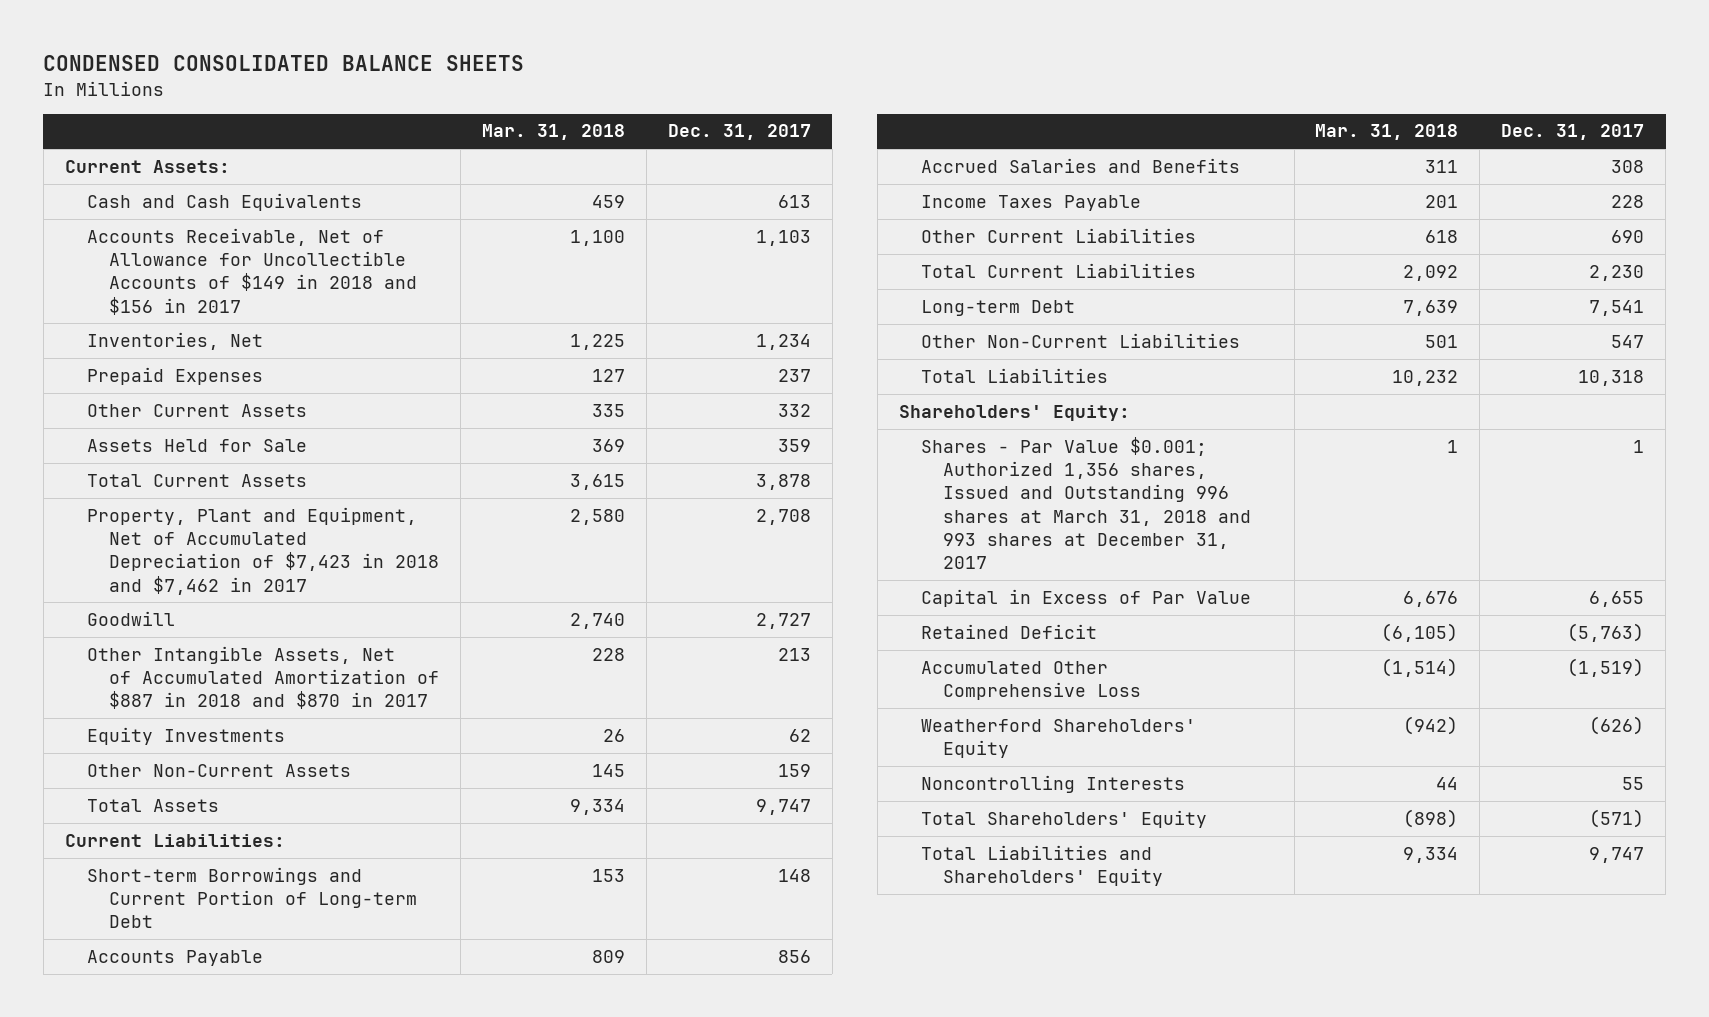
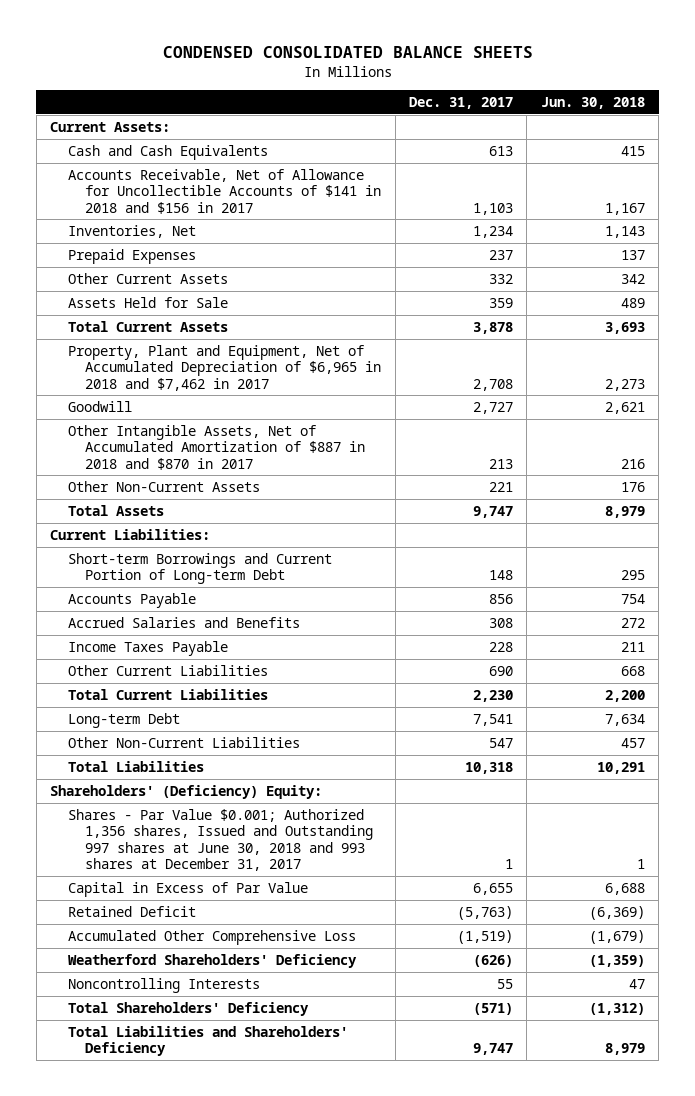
[481,124,625,141] Mar. 31, 2018 -> none
none -> [540,97,645,110] Jun. 30, 2018
[86,227,417,315] Accounts Receivable, Net of Allowance for Uncollectible Accounts of $149 in 2018 and $156 in 2017 -> [67,168,382,214] Accounts Receivable, Net of Allowance for Uncollectible Accounts of $141 in 2018 and $156 in 2017
[86,506,439,595] Property, Plant and Equipment, Net of Accumulated Depreciation of $7,423 in 2018 and $7,462 in 2017 -> [67,344,382,391] Property, Plant and Equipment, Net of Accumulated Depreciation of $6,965 in 2018 and $7,462 in 2017
[86,726,285,745] Equity Investments -> none
[777,763,811,777] 159 -> [489,481,514,492] 221
[898,404,1130,421] Shareholders' Equity: -> [50,784,323,799] Shareholders' (Deficiency) Equity:
[920,436,1251,570] Shares - Par Value $0.001; Authorized 1,356 shares, Issued and Outstanding 996 shares at March 31, 2018 and 993 shares at December 31, 2017 -> [67,808,374,871] Shares - Par Value $0.001; Authorized 1,356 shares, Issued and Outstanding 997 shares at June 30, 2018 and 993 shares at December 31, 2017
[920,718,1196,759] Weatherford Shareholders' Equity -> [67,953,357,968] Weatherford Shareholders' Deficiency
[920,809,1207,828] Total Shareholders' Equity -> [67,1001,309,1016] Total Shareholders' Deficiency
[920,844,1163,887] Total Liabilities and Shareholders' Equity -> [67,1025,348,1057] Total Liabilities and Shareholders' Deficiency

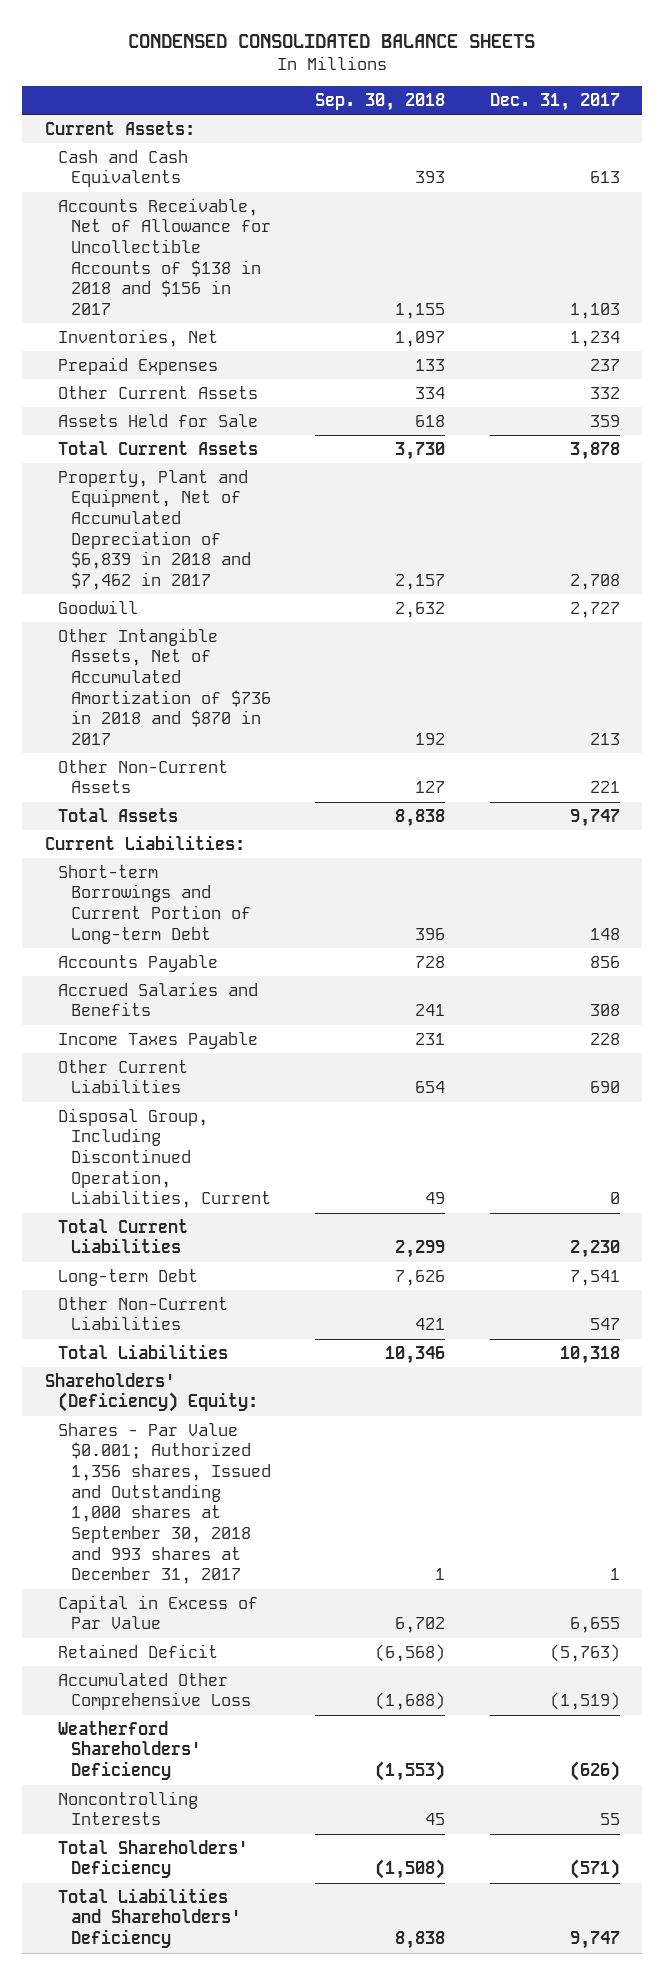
[540,97,645,110] Jun. 30, 2018 -> none
none -> [315,92,446,111] Sep. 30, 2018
[67,168,382,214] Accounts Receivable, Net of Allowance for Uncollectible Accounts of $141 in 2018 and $156 in 2017 -> [57,197,271,316] Accounts Receivable, Net of Allowance for Uncollectible Accounts of $138 in 2018 and $156 in 2017
[67,344,382,391] Property, Plant and Equipment, Net of Accumulated Depreciation of $6,965 in 2018 and $7,462 in 2017 -> [57,469,251,591] Property, Plant and Equipment, Net of Accumulated Depreciation of $6,839 in 2018 and $7,462 in 2017
[67,424,366,470] Other Intangible Assets, Net of Accumulated Amortization of $887 in 2018 and $870 in 2017 -> [57,627,271,746] Other Intangible Assets, Net of Accumulated Amortization of $736 in 2018 and $870 in 2017
none -> [57,1107,271,1209] Disposal Group, Including Discontinued Operation, Liabilities, Current
[67,808,374,871] Shares - Par Value $0.001; Authorized 1,356 shares, Issued and Outstanding 997 shares at June 30, 2018 and 993 shares at December 31, 2017 -> [57,1422,271,1585] Shares - Par Value $0.001; Authorized 1,356 shares, Issued and Outstanding 1,000 shares at September 30, 2018 and 993 shares at December 31, 2017

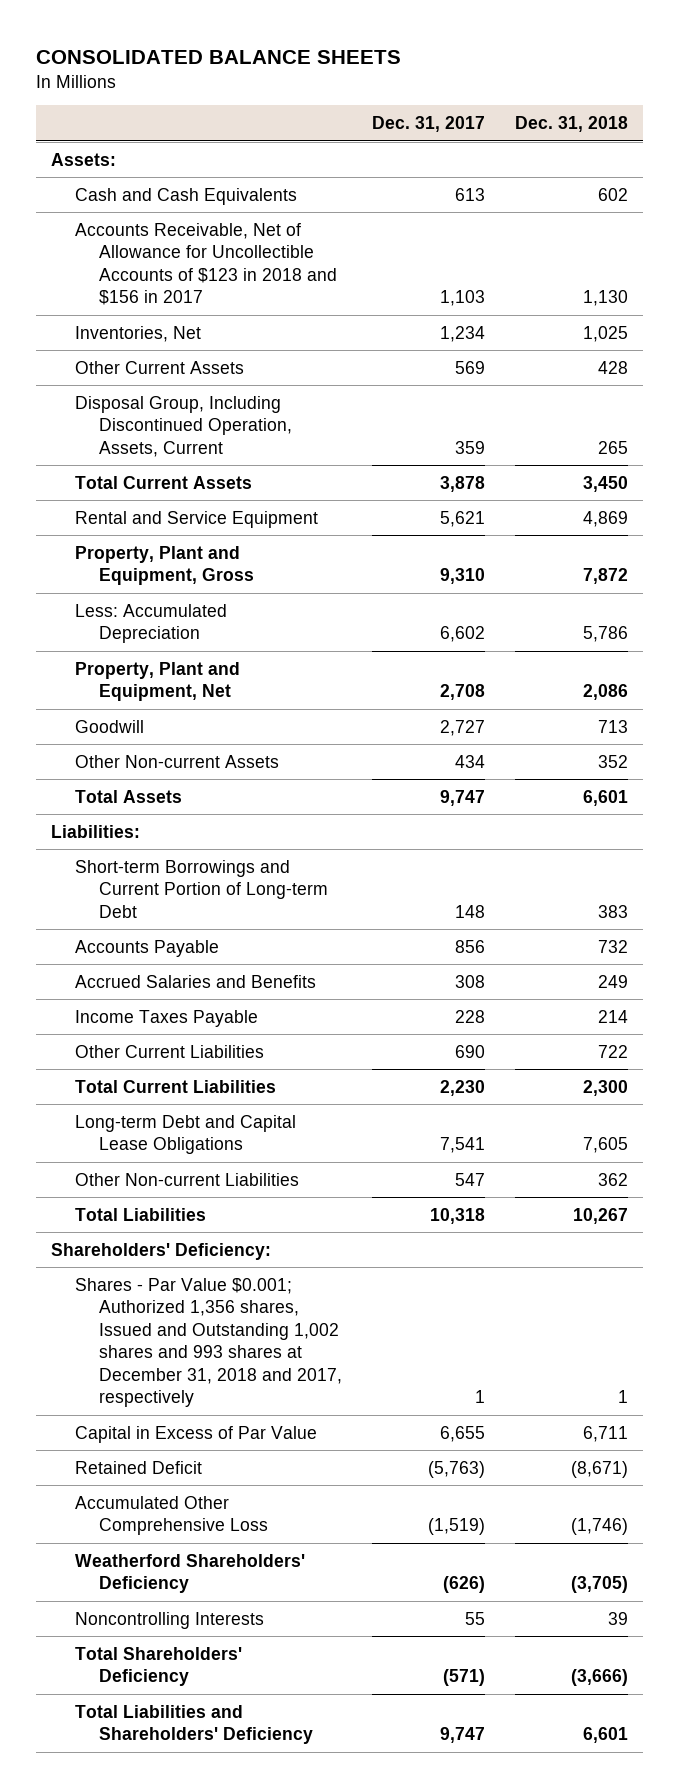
[128,33,536,48] CONDENSED CONSOLIDATED BALANCE SHEETS -> [36,49,402,64] CONSOLIDATED BALANCE SHEETS
[315,92,446,111] Sep. 30, 2018 -> none
none -> [515,116,629,133] Dec. 31, 2018
[44,120,195,135] Current Assets: -> [51,152,117,166] Assets:
[57,197,271,316] Accounts Receivable, Net of Allowance for Uncollectible Accounts of $138 in 2018 and $156 in 2017 -> [75,222,338,306] Accounts Receivable, Net of Allowance for Uncollectible Accounts of $123 in 2018 and $156 in 2017
[57,356,218,375] Prepaid Expenses -> none
[590,386,621,399] 332 -> [455,360,486,374] 569
[57,413,258,427] Assets Held for Sale -> [75,395,293,457] Disposal Group, Including Discontinued Operation, Assets, Current
none -> [75,510,319,528] Rental and Service Equipment
none -> [75,545,255,586] Property, Plant and Equipment, Gross
none -> [75,603,228,644] Less: Accumulated Depreciation
[57,469,251,591] Property, Plant and Equipment, Net of Accumulated Depreciation of $6,839 in 2018 and $7,462 in 2017 -> [75,661,241,702] Property, Plant and Equipment, Net
[57,627,271,746] Other Intangible Assets, Net of Accumulated Amortization of $736 in 2018 and $870 in 2017 -> none
[57,759,228,794] Other Non-Current Assets -> [75,754,280,768] Other Non-current Assets
[590,781,621,794] 221 -> [455,754,486,768] 434
[44,834,245,850] Current Liabilities: -> [51,824,141,838] Liabilities:
[57,1107,271,1209] Disposal Group, Including Discontinued Operation, Liabilities, Current -> none
[57,1268,198,1286] Long-term Debt -> [75,1114,297,1155] Long-term Debt and Capital Lease Obligations
[57,1296,228,1331] Other Non-Current Liabilities -> [75,1172,300,1186] Other Non-current Liabilities
[44,1372,258,1413] Shareholders' (Deficiency) Equity: -> [51,1242,272,1260] Shareholders' Deficiency:
[57,1422,271,1585] Shares - Par Value $0.001; Authorized 1,356 shares, Issued and Outstanding 1,000 shares at September 30, 2018 and 993 shares at December 31, 2017 -> [75,1277,343,1408] Shares - Par Value $0.001; Authorized 1,356 shares, Issued and Outstanding 1,002 shares and 993 shares at December 31, 2018 and 2017, respectively

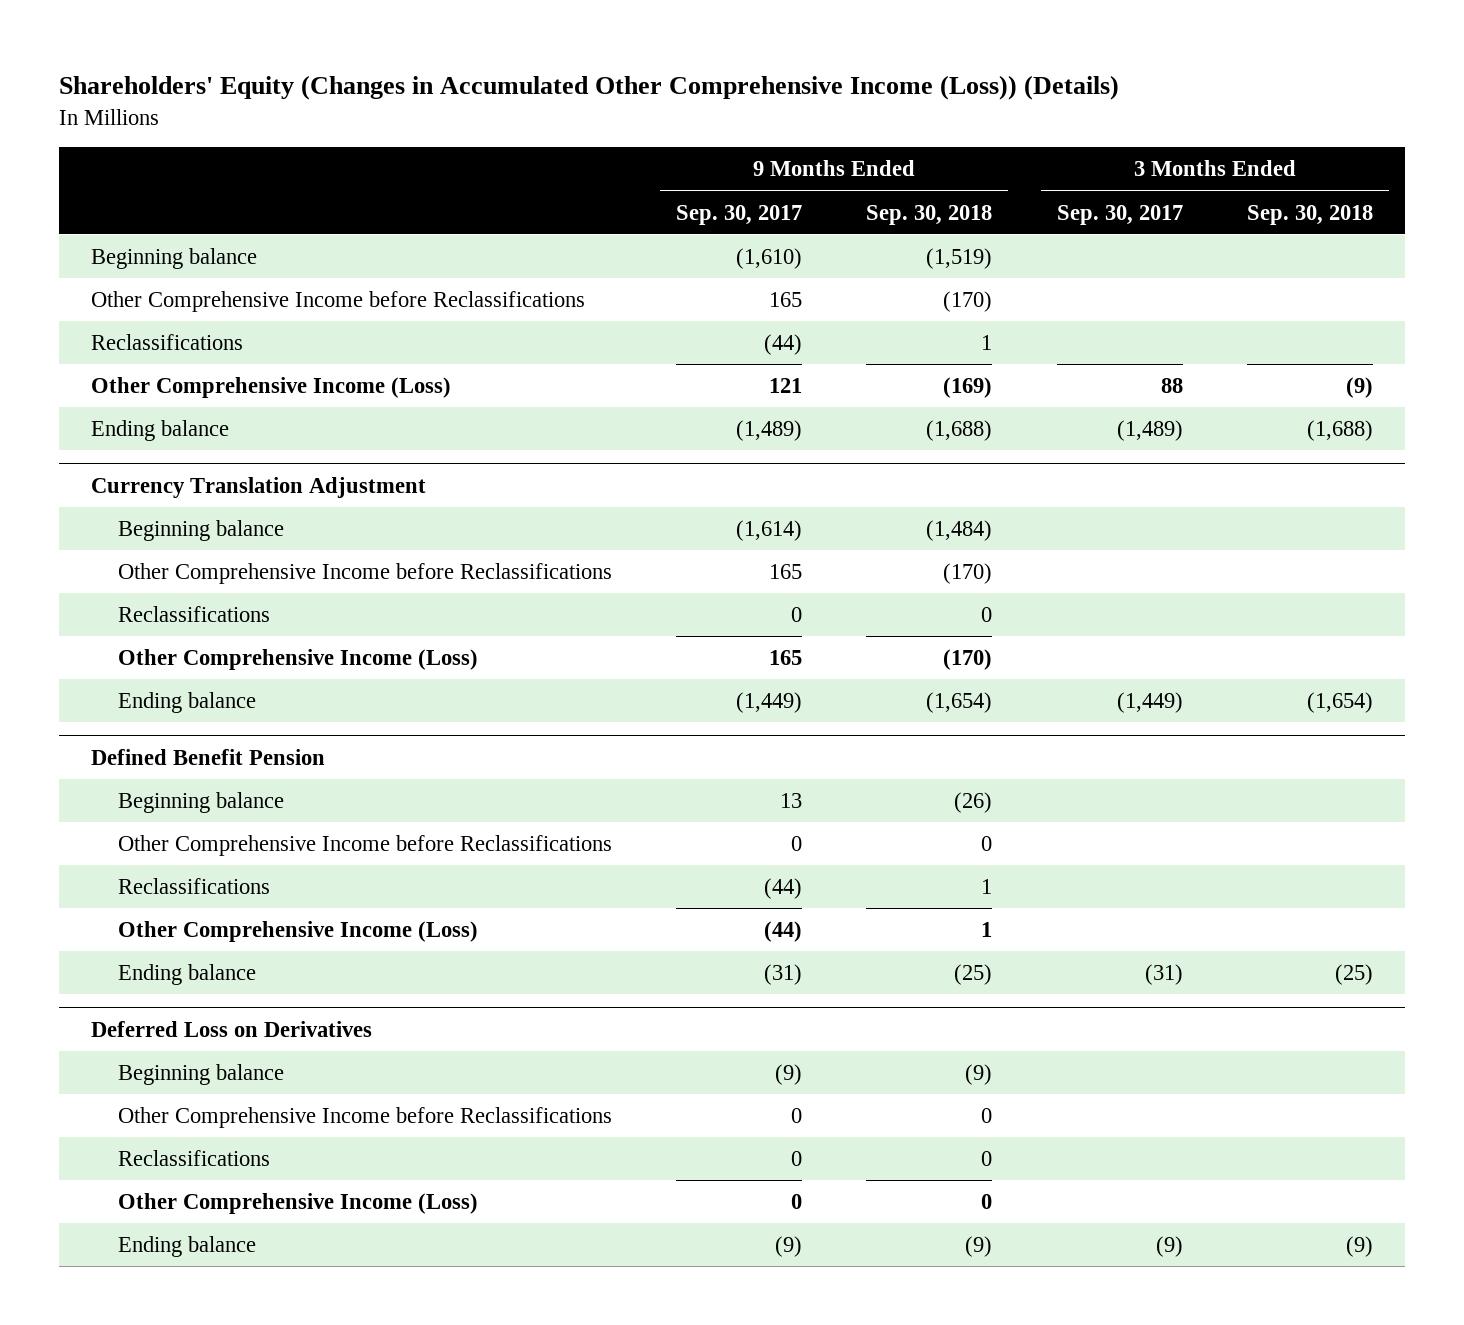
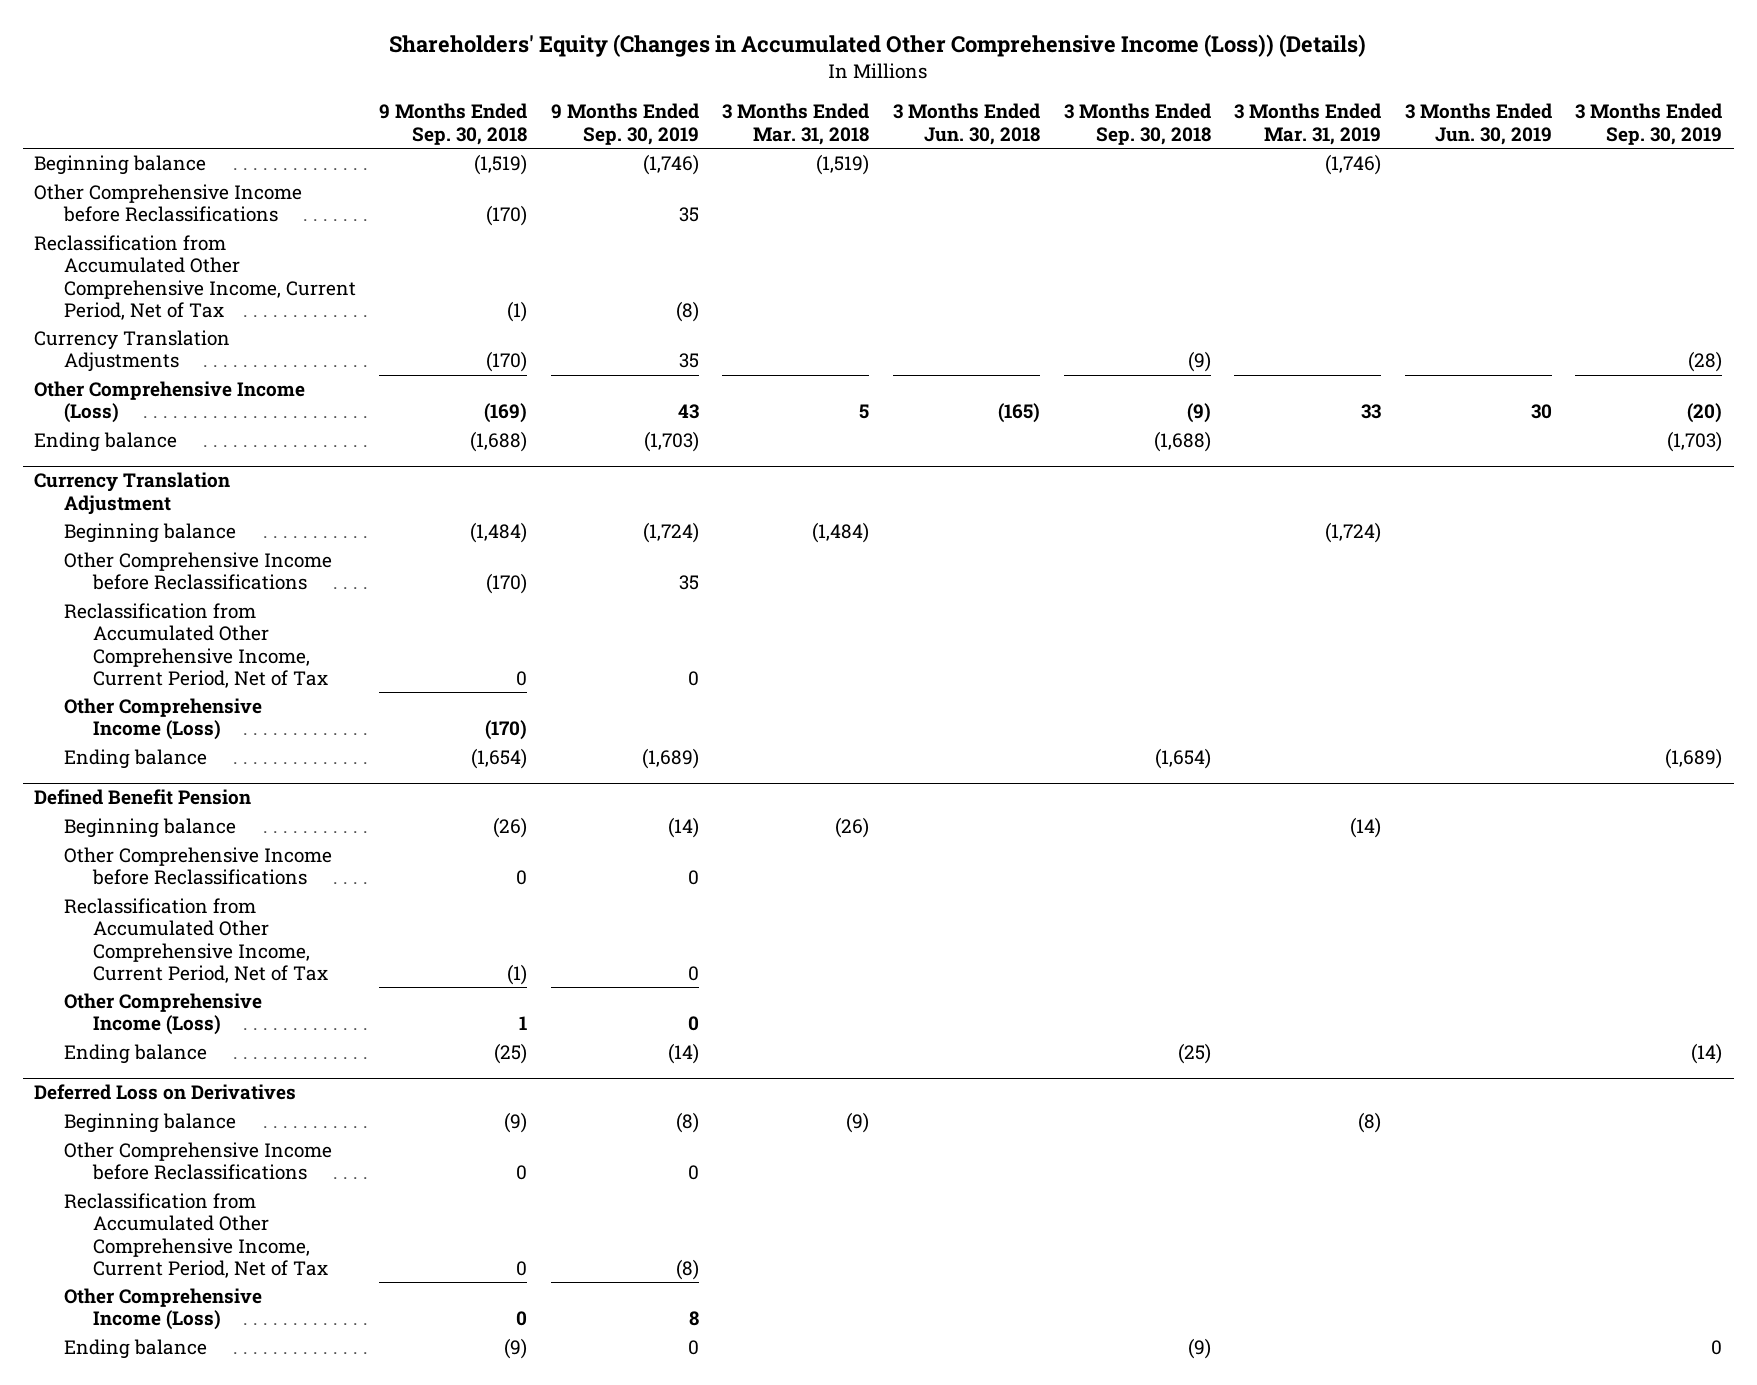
[676,204,803,225] Sep. 30, 2017 -> none
[1056,204,1183,225] Sep. 30, 2017 -> none
none -> [550,103,699,145] 9 Months Ended Sep. 30, 2019
none -> [722,103,870,145] 3 Months Ended Mar. 31, 2018
none -> [893,103,1041,145] 3 Months Ended Jun. 30, 2018
none -> [1234,103,1382,145] 3 Months Ended Mar. 31, 2019
none -> [1404,103,1552,145] 3 Months Ended Jun. 30, 2019
none -> [1575,103,1723,145] 3 Months Ended Sep. 30, 2019
[91,333,244,350] Reclassifications -> none
none -> [34,235,356,320] Reclassification from Accumulated Other Comprehensive Income, Current Period, Net of Tax
none -> [34,330,231,373] Currency Translation Adjustments
[118,605,271,622] Reclassifications -> [63,603,329,688] Reclassification from Accumulated Other Comprehensive Income, Current Period, Net of Tax
[118,877,271,894] Reclassifications -> none
none -> [63,898,329,983] Reclassification from Accumulated Other Comprehensive Income, Current Period, Net of Tax
[118,1149,271,1166] Reclassifications -> [63,1193,329,1278] Reclassification from Accumulated Other Comprehensive Income, Current Period, Net of Tax

